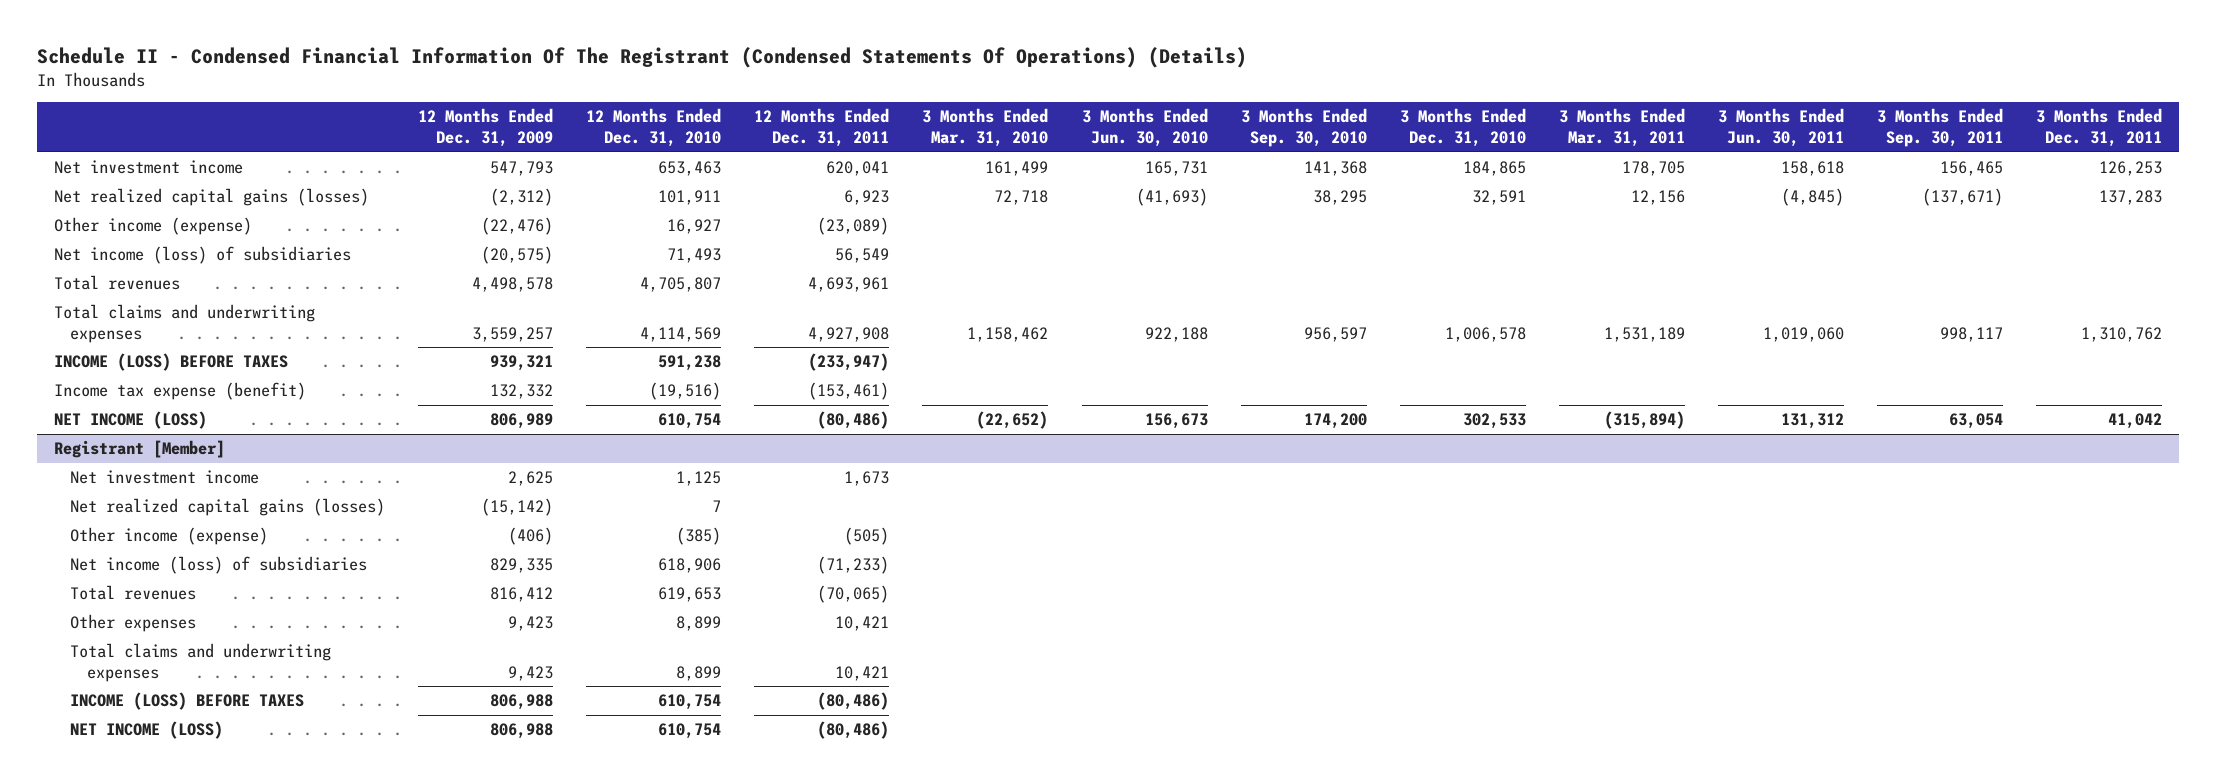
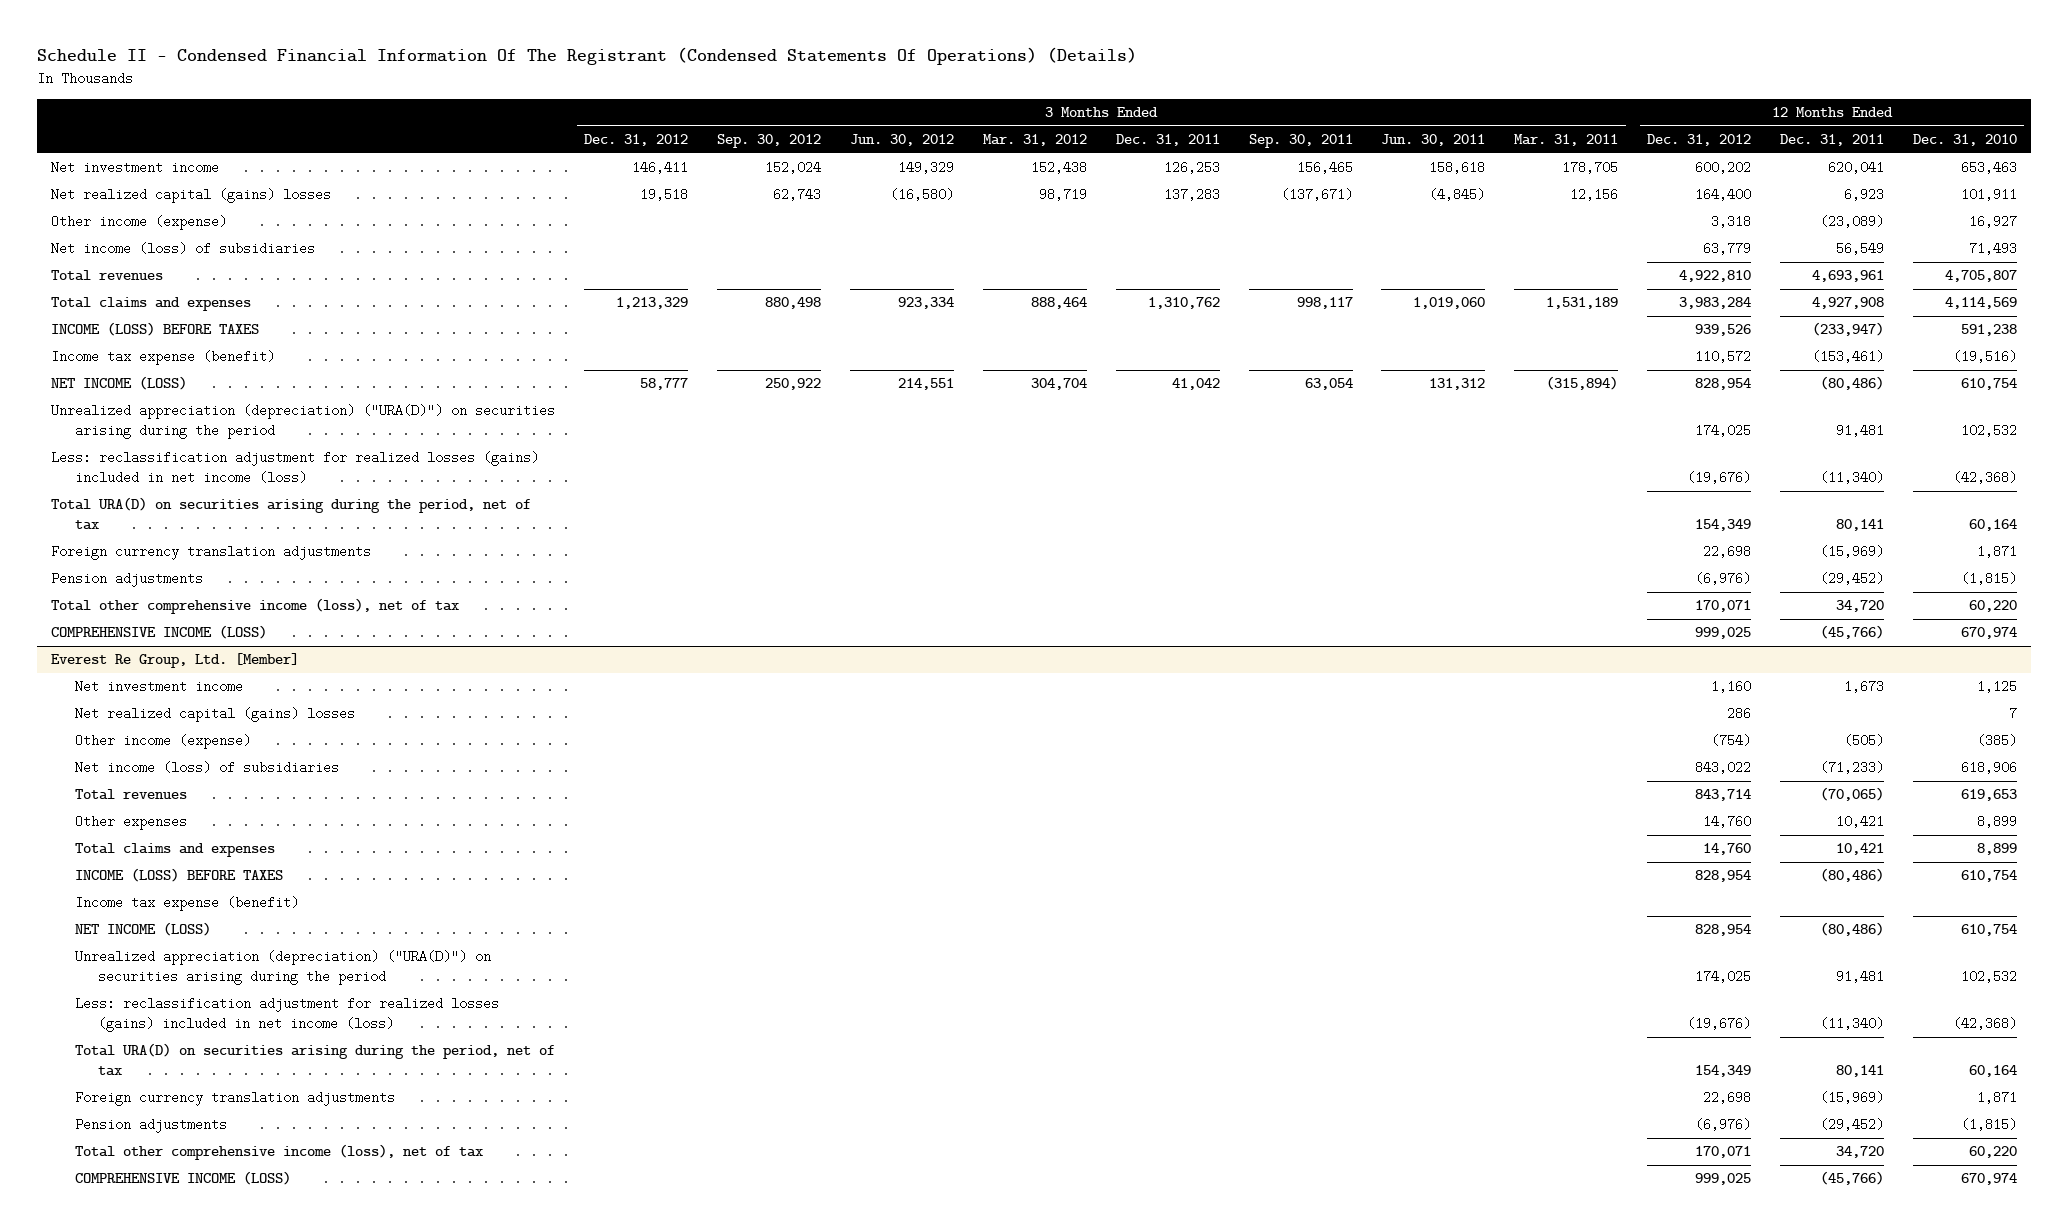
[418,108,554,148] 12 Months Ended Dec. 31, 2009 -> none
[922,108,1049,148] 3 Months Ended Mar. 31, 2010 -> none
[1081,108,1208,148] 3 Months Ended Jun. 30, 2010 -> none
[1240,108,1367,148] 3 Months Ended Sep. 30, 2010 -> none
[1399,108,1526,148] 3 Months Ended Dec. 31, 2010 -> none
none -> [584,134,689,147] Dec. 31, 2012
none -> [716,134,821,149] Sep. 30, 2012
none -> [849,134,954,147] Jun. 30, 2012
none -> [982,134,1087,147] Mar. 31, 2012
none -> [1647,134,1752,147] Dec. 31, 2012
[53,188,369,207] Net realized capital gains (losses) -> [51,188,332,204] Net realized capital (gains) losses
[53,304,315,344] Total claims and underwriting expenses -> [51,297,252,312] Total claims and expenses
[53,440,225,459] Registrant [Member] -> none
none -> [51,404,556,440] Unrealized appreciation (depreciation) ("URA(D)") on securities arising during the period
none -> [51,451,540,485] Less: reclassification adjustment for realized losses (gains) included in net income (loss)
none -> [51,497,532,531] Total URA(D) on securities arising during the period, net of tax
none -> [51,545,372,561] Foreign currency translation adjustments
none -> [51,572,204,588] Pension adjustments
none -> [51,598,460,615] Total other comprehensive income (loss), net of tax
none -> [51,625,268,640] COMPREHENSIVE INCOME (LOSS)
none -> [51,653,300,669] Everest Re Group, Ltd. [Member]
[70,498,386,517] Net realized capital gains (losses) -> [74,707,355,723] Net realized capital (gains) losses
[70,643,332,683] Total claims and underwriting expenses -> [74,843,275,858] Total claims and expenses
none -> [74,896,299,912] Income tax expense (benefit)
none -> [74,950,491,986] Unrealized appreciation (depreciation) ("URA(D)") on securities arising during the period
none -> [74,997,499,1033] Less: reclassification adjustment for realized losses (gains) included in net income (loss)
none -> [74,1043,555,1077] Total URA(D) on securities arising during the period, net of tax
none -> [74,1091,395,1107] Foreign currency translation adjustments
none -> [74,1118,227,1134] Pension adjustments
none -> [74,1144,483,1161] Total other comprehensive income (loss), net of tax
none -> [74,1171,291,1186] COMPREHENSIVE INCOME (LOSS)

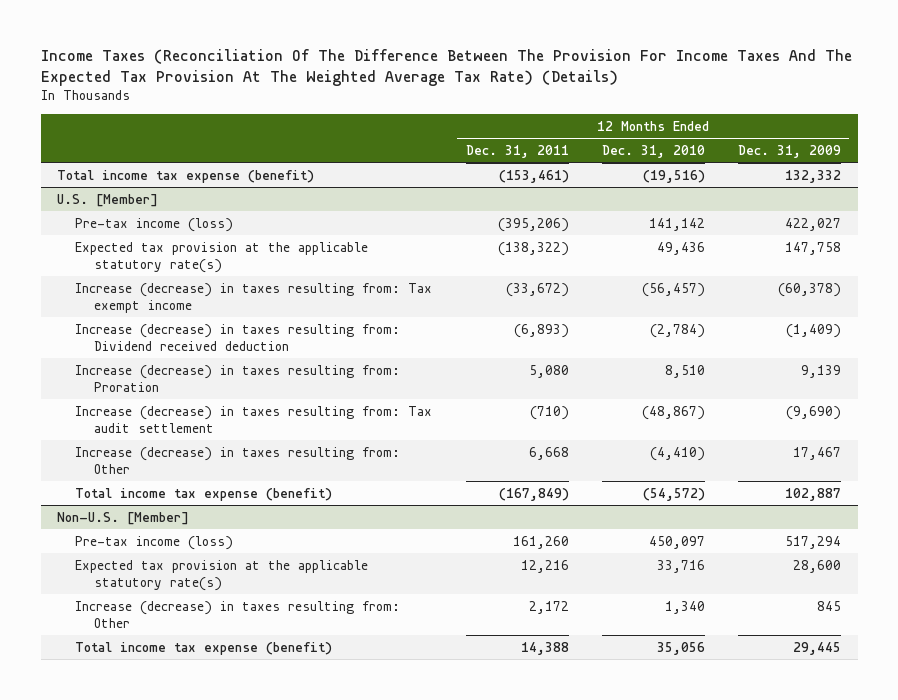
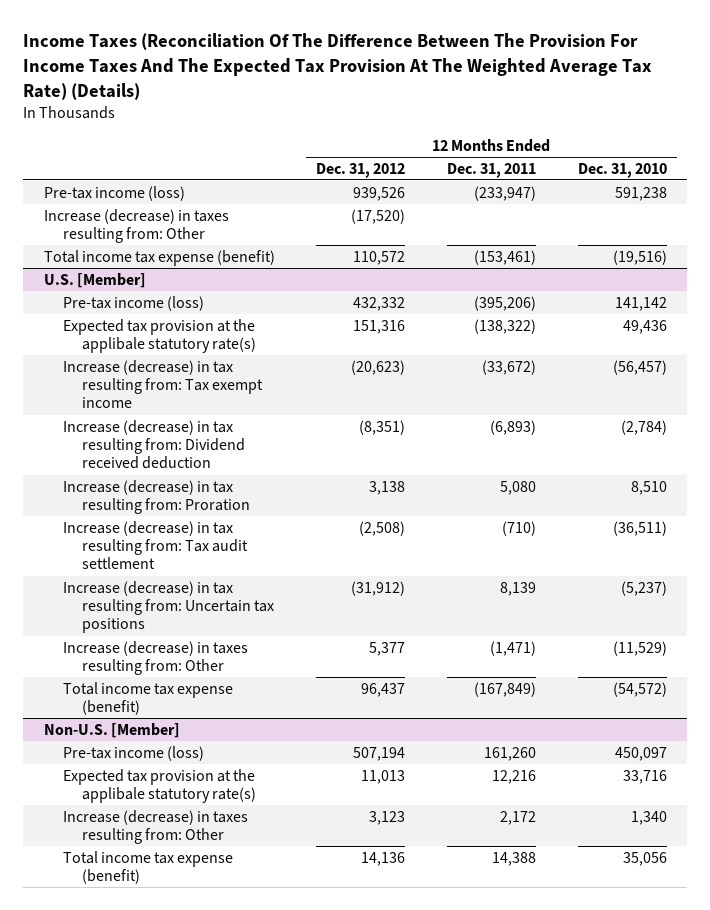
[738,144,842,158] Dec. 31, 2009 -> none
none -> [316,162,406,178] Dec. 31, 2012
none -> [43,185,185,201] Pre-tax income (loss)
none -> [43,208,229,244] Increase (decrease) in taxes resulting from: Other
[75,241,369,273] Expected tax provision at the applicable statutory rate(s) -> [62,318,257,354] Expected tax provision at the applibale statutory rate(s)
[75,282,433,313] Increase (decrease) in taxes resulting from: Tax exempt income -> [62,359,264,409] Increase (decrease) in tax resulting from: Tax exempt income
[75,323,401,351] Increase (decrease) in taxes resulting from: Dividend received deduction -> [62,419,246,470] Increase (decrease) in tax resulting from: Dividend received deduction
[75,364,401,392] Increase (decrease) in taxes resulting from: Proration -> [62,479,251,515] Increase (decrease) in tax resulting from: Proration
[75,405,433,433] Increase (decrease) in taxes resulting from: Tax audit settlement -> [62,520,249,570] Increase (decrease) in tax resulting from: Tax audit settlement
[641,405,705,420] (48,867) -> [612,520,667,536] (36,511)
none -> [62,580,275,634] Increase (decrease) in tax resulting from: Uncertain tax positions
[528,446,569,460] 6,668 -> [489,640,536,656] (1,471)
[649,446,705,461] (4,410) -> [612,640,667,656] (11,529)
[75,559,369,591] Expected tax provision at the applicable statutory rate(s) -> [62,768,257,804] Expected tax provision at the applibale statutory rate(s)

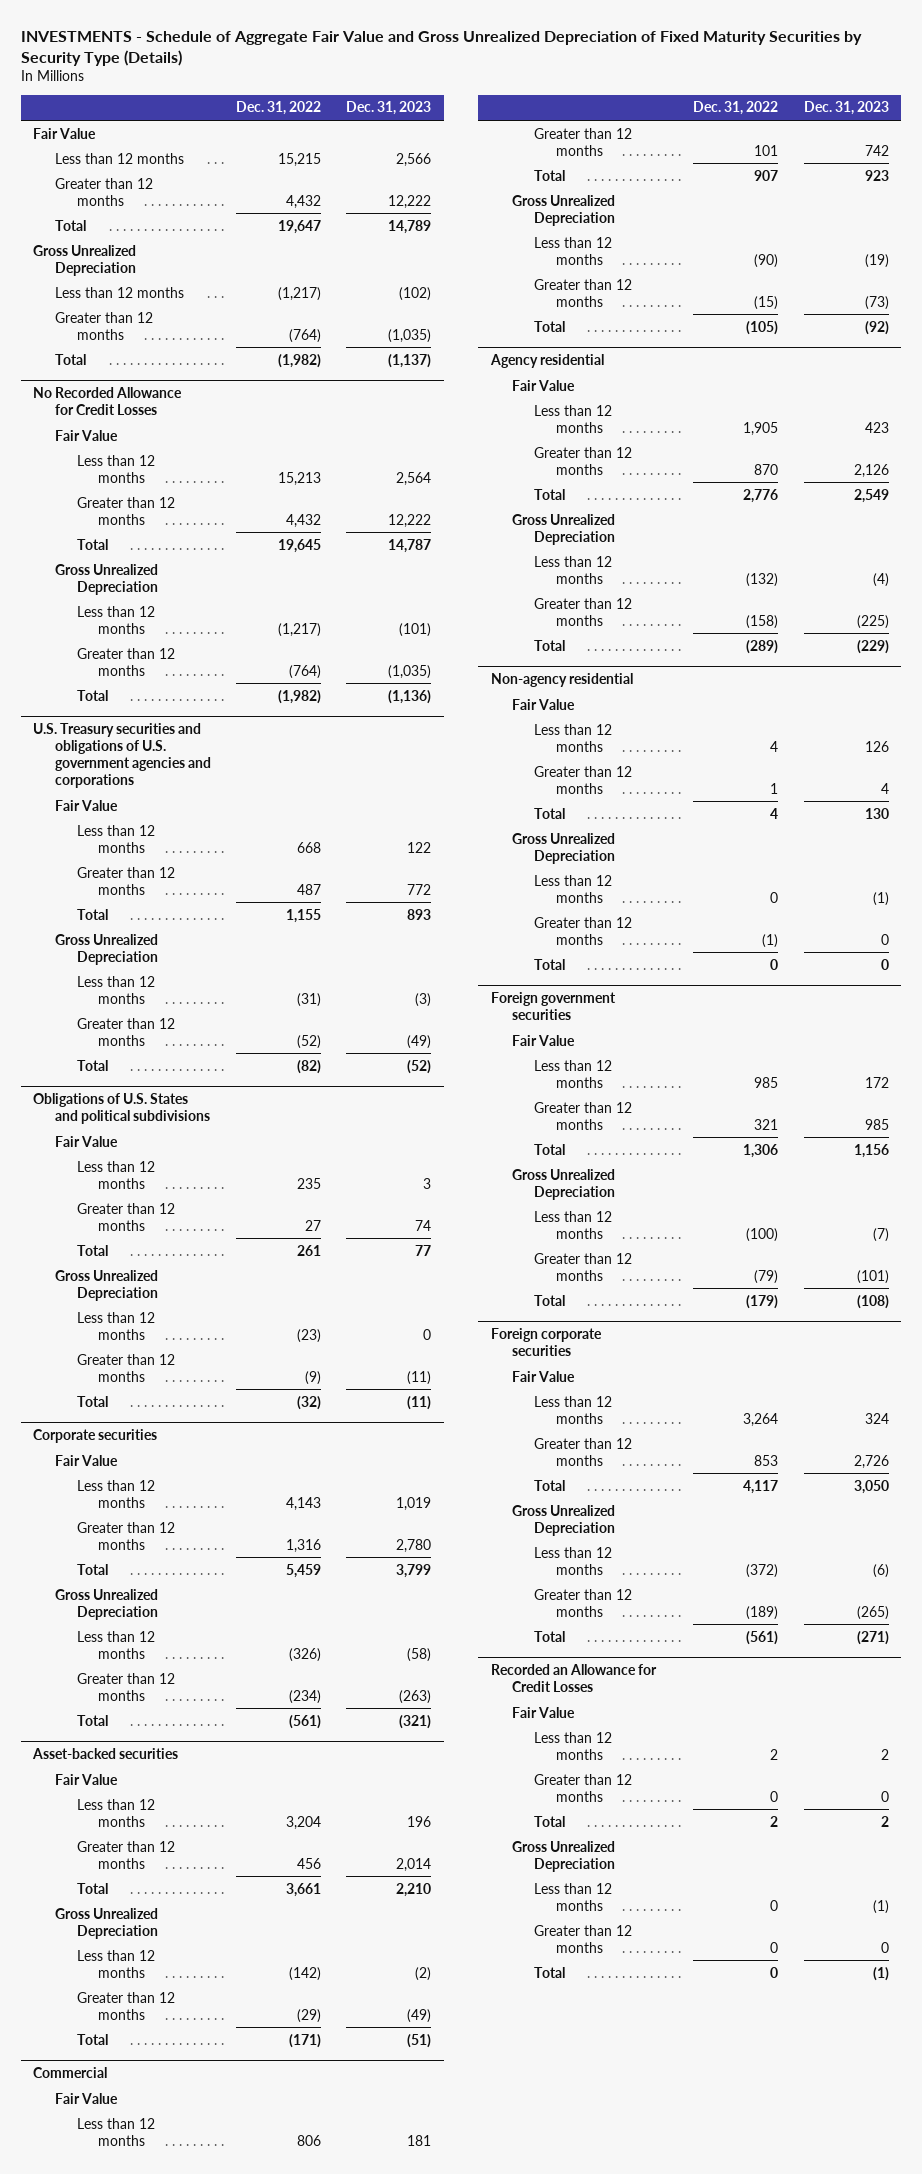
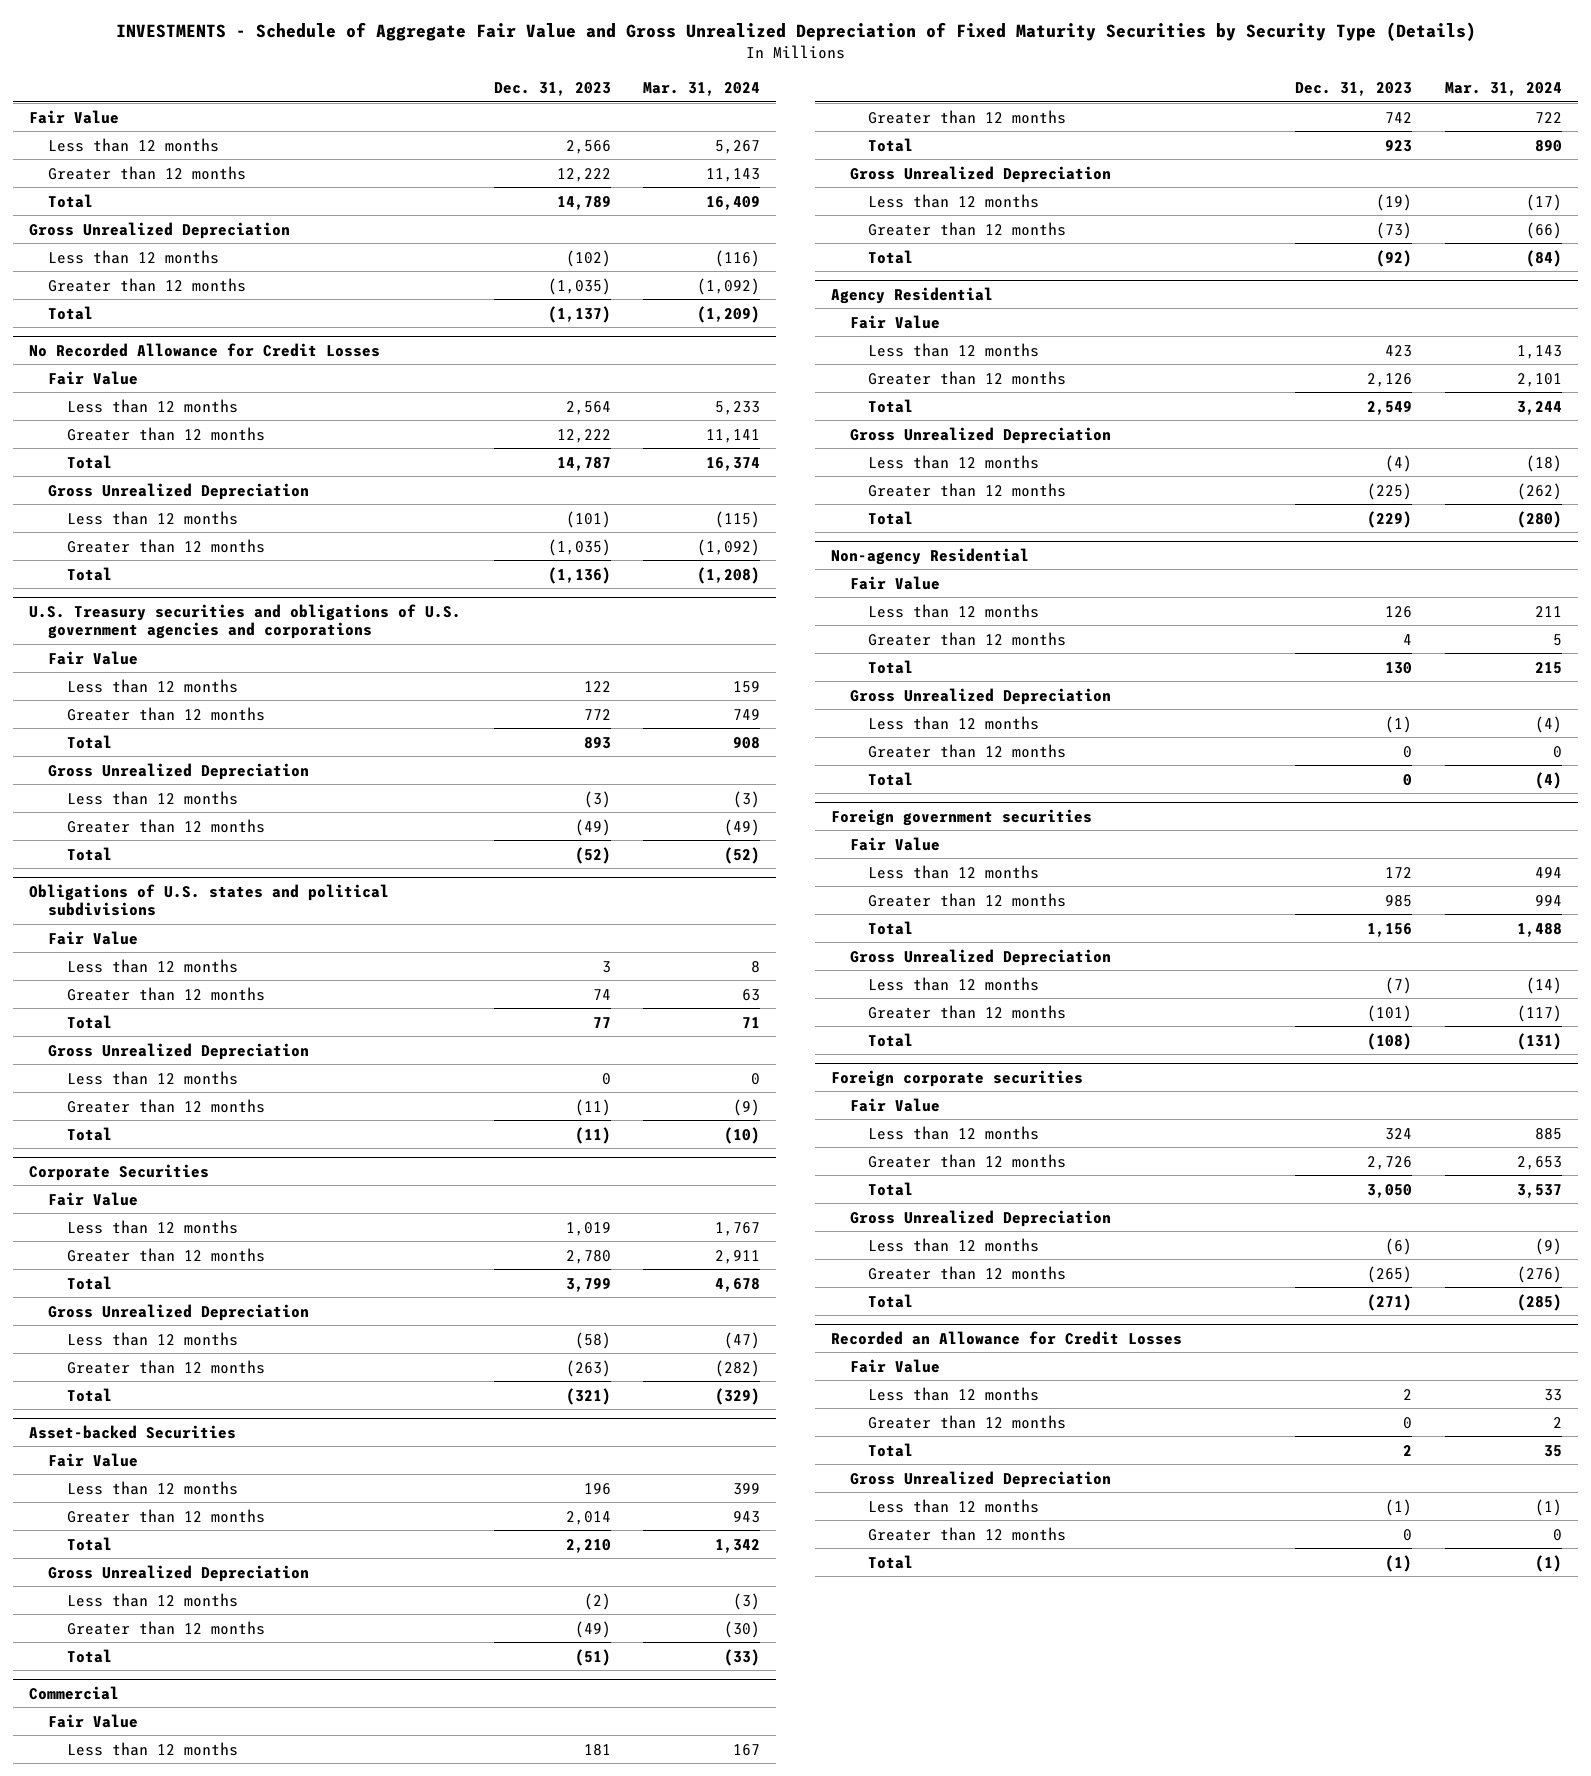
[236,101,322,116] Dec. 31, 2022 -> none
none -> [643,81,761,96] Mar. 31, 2024
[33,1093,210,1125] Obligations of U.S. States and political subdivisions -> [29,883,390,916] Obligations of U.S. states and political subdivisions
[33,1429,158,1444] Corporate securities -> [29,1163,210,1181] Corporate Securities
[32,1748,179,1760] Asset-backed securities -> [29,1424,237,1439] Asset-backed Securities
[489,354,604,369] Agency residential -> [830,286,993,304] Agency Residential
[490,673,633,688] Non-agency residential -> [830,547,1029,565] Non-agency Residential

